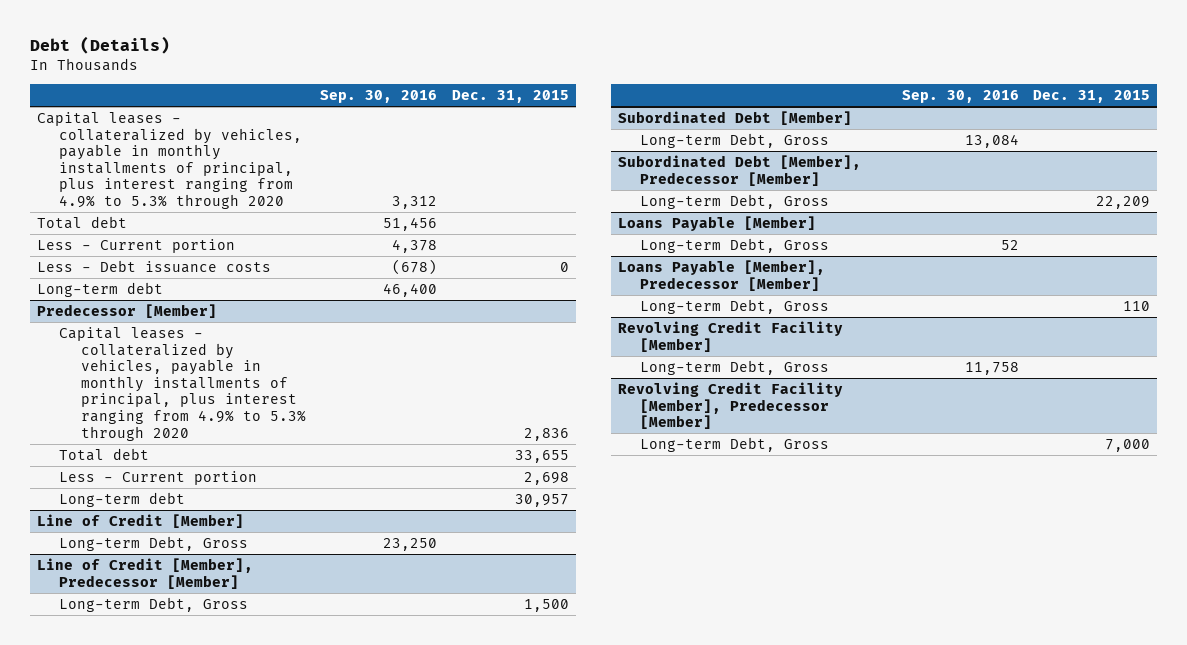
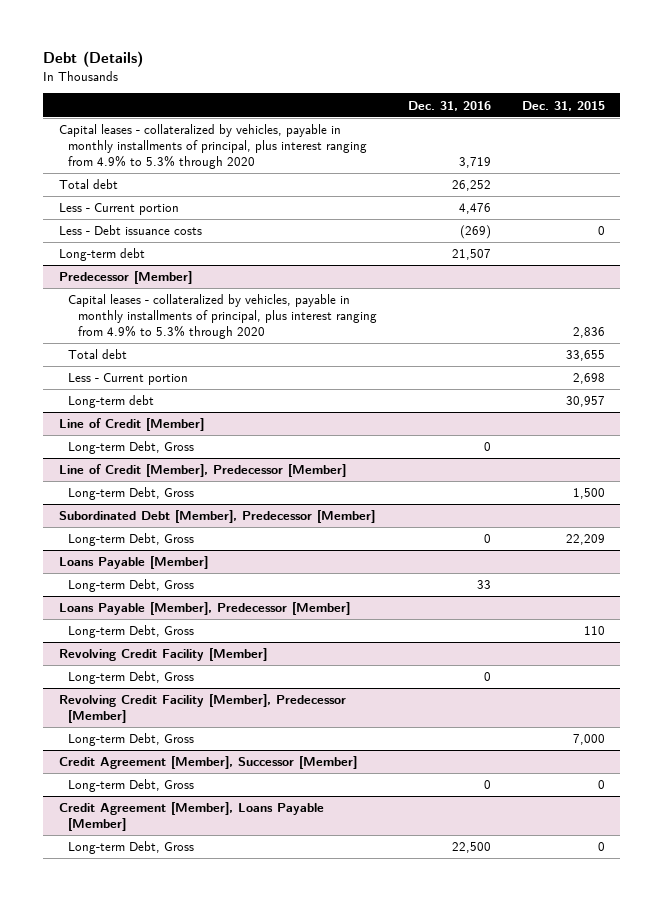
[320,89,438,103] Sep. 30, 2016 -> none
none -> [407,100,491,111] Dec. 31, 2016
[618,110,853,125] Subordinated Debt [Member] -> none
[640,132,830,148] Long-term Debt, Gross -> none
none -> [58,756,357,770] Credit Agreement [Member], Successor [Member]
none -> [68,779,195,793] Long-term Debt, Gross
none -> [58,802,324,832] Credit Agreement [Member], Loans Payable [Member]
none -> [68,841,195,855] Long-term Debt, Gross

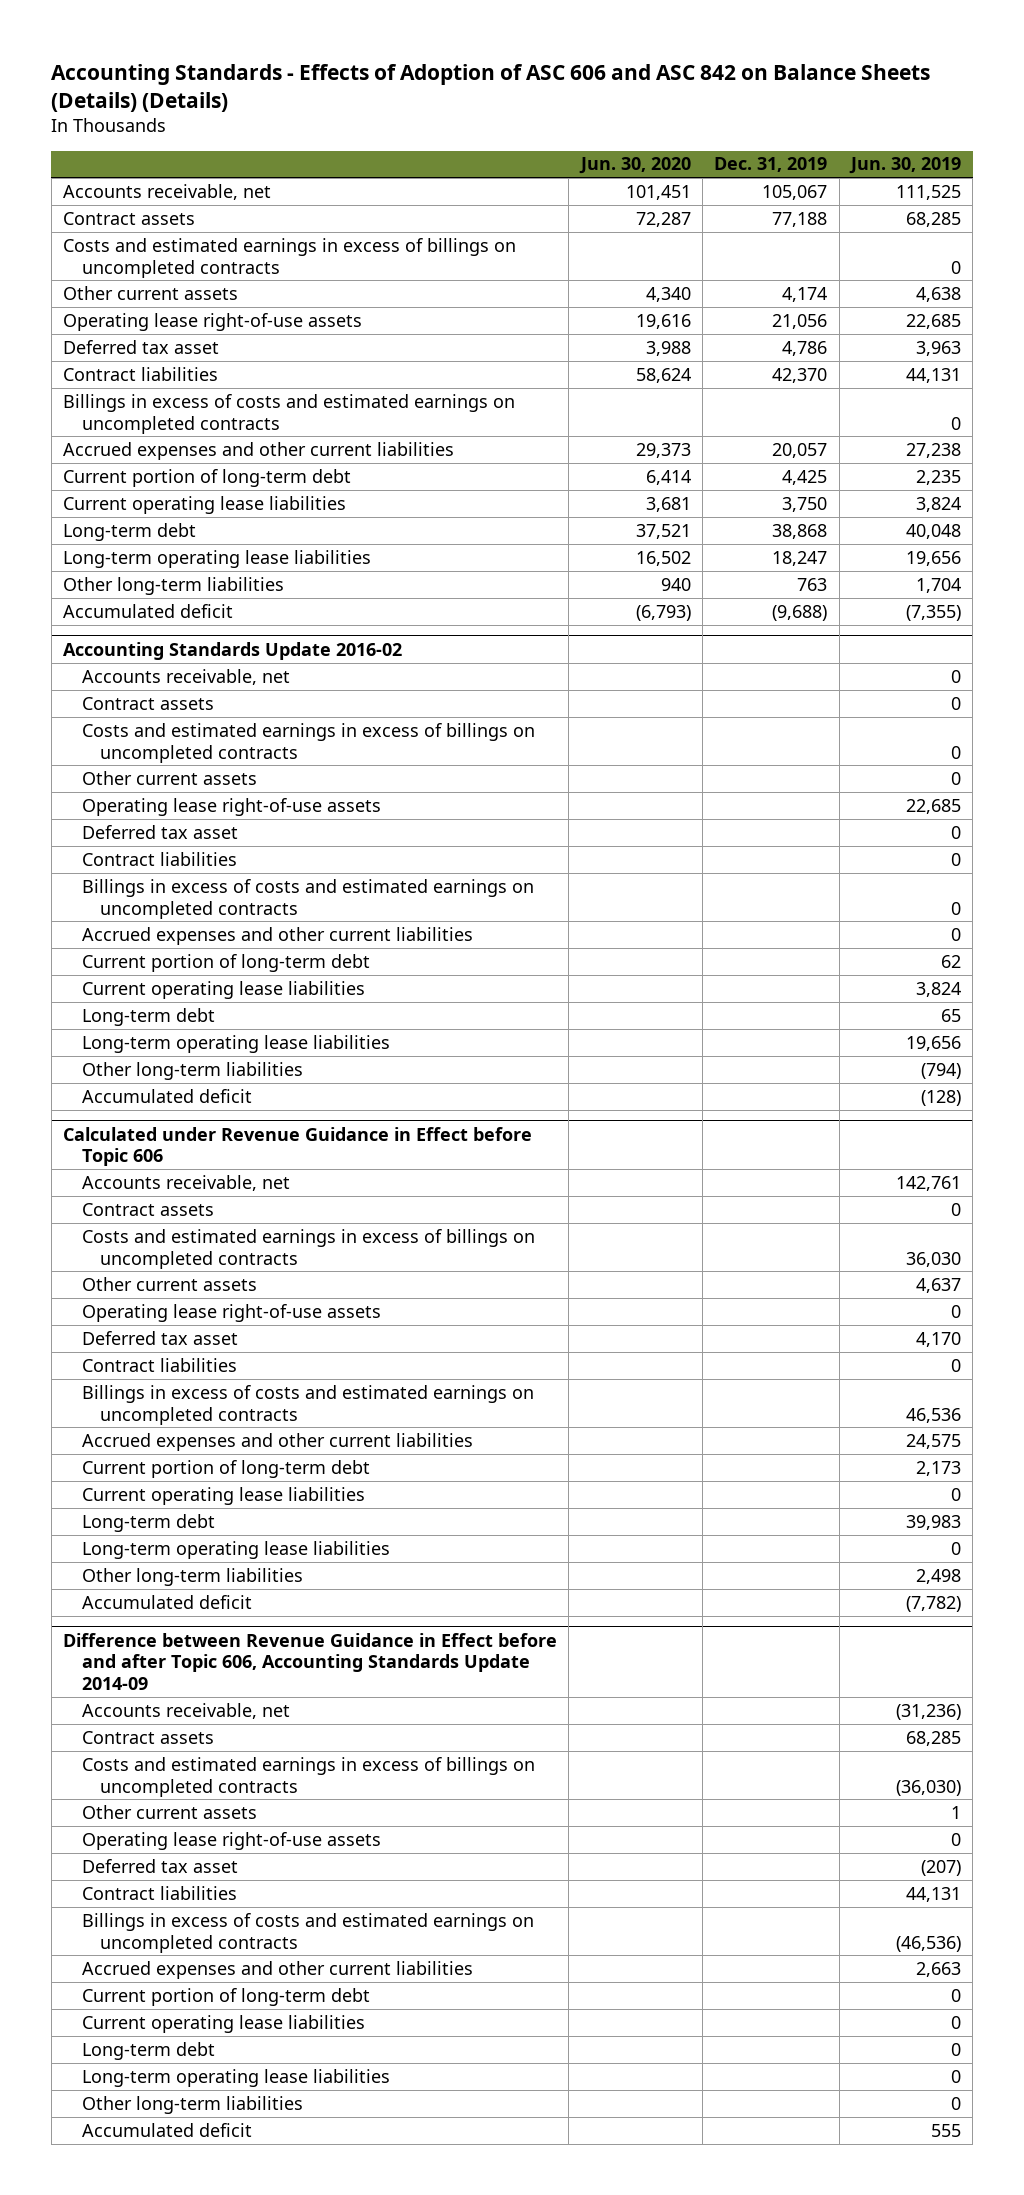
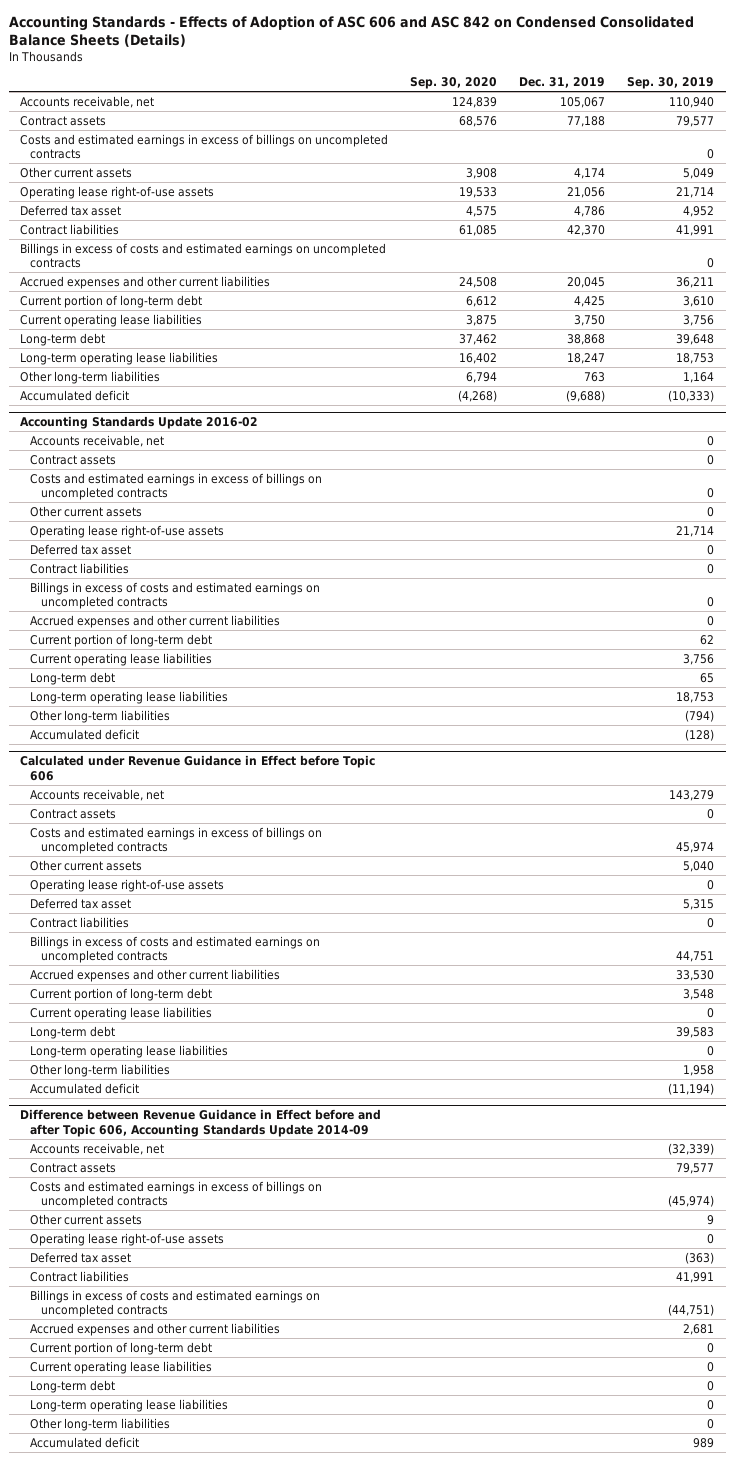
[51,63,931,112] Accounting Standards - Effects of Adoption of ASC 606 and ASC 842 on Balance Sheets (Details) (Details) -> [9,16,695,48] Accounting Standards - Effects of Adoption of ASC 606 and ASC 842 on Condensed Consolidated Balance Sheets (Details)
[578,157,691,175] Jun. 30, 2020 -> none
[848,157,961,175] Jun. 30, 2019 -> none
none -> [410,77,498,90] Sep. 30, 2020
none -> [627,77,715,90] Sep. 30, 2019
[772,442,828,458] 20,057 -> [567,276,606,288] 20,045

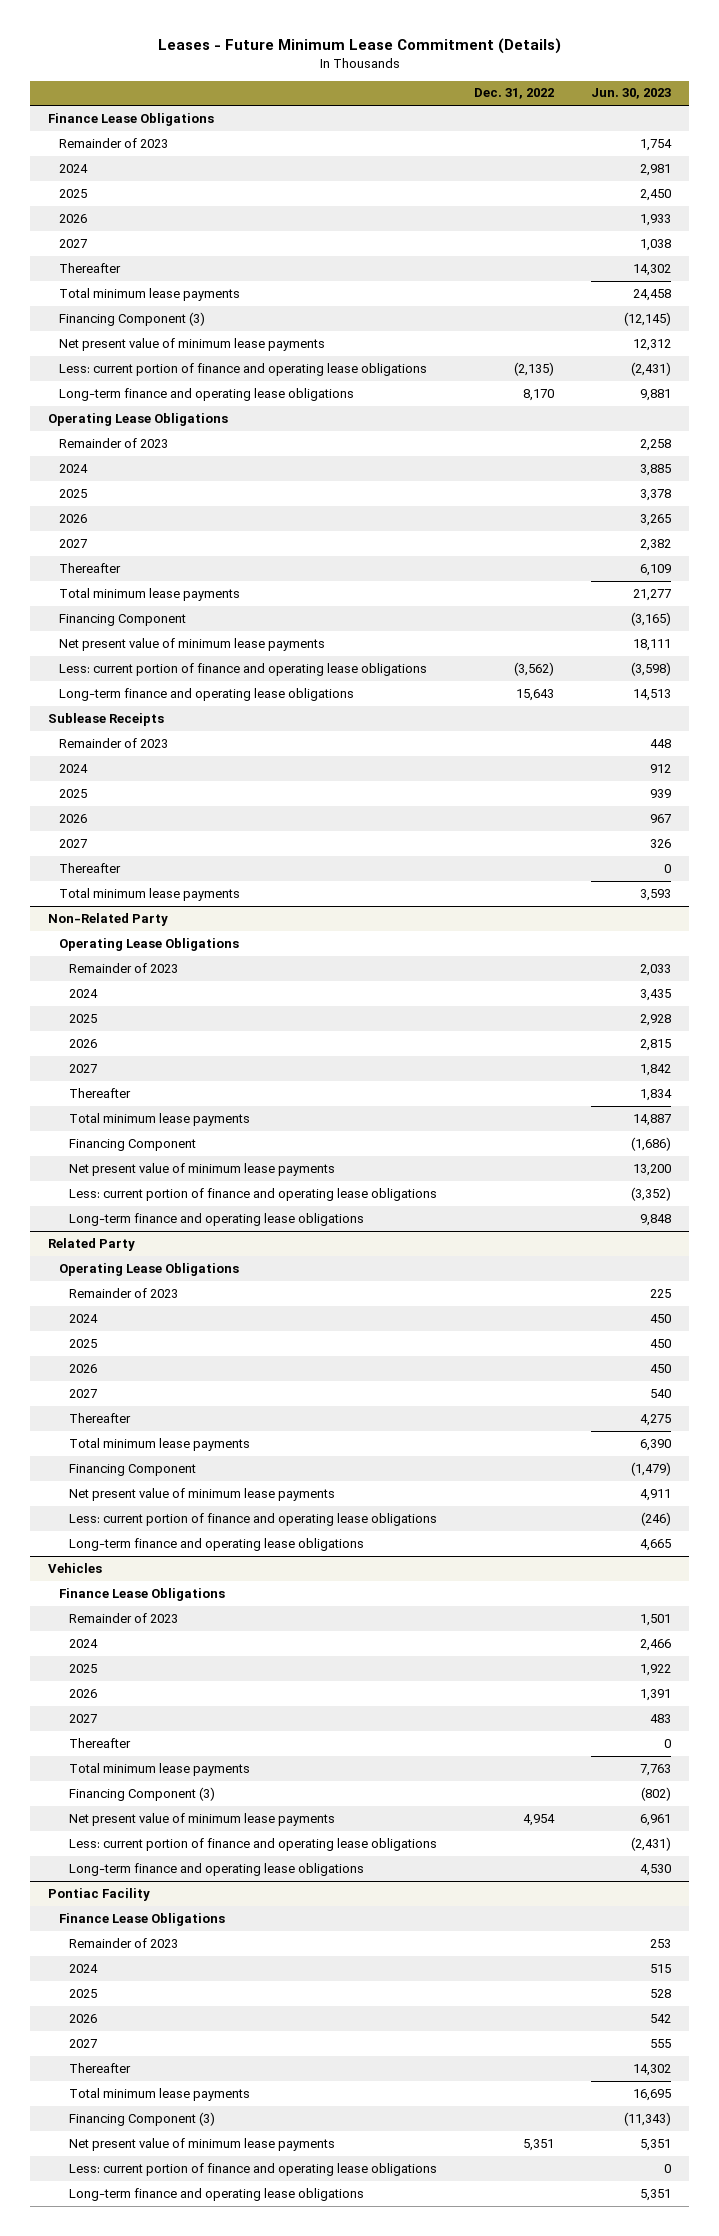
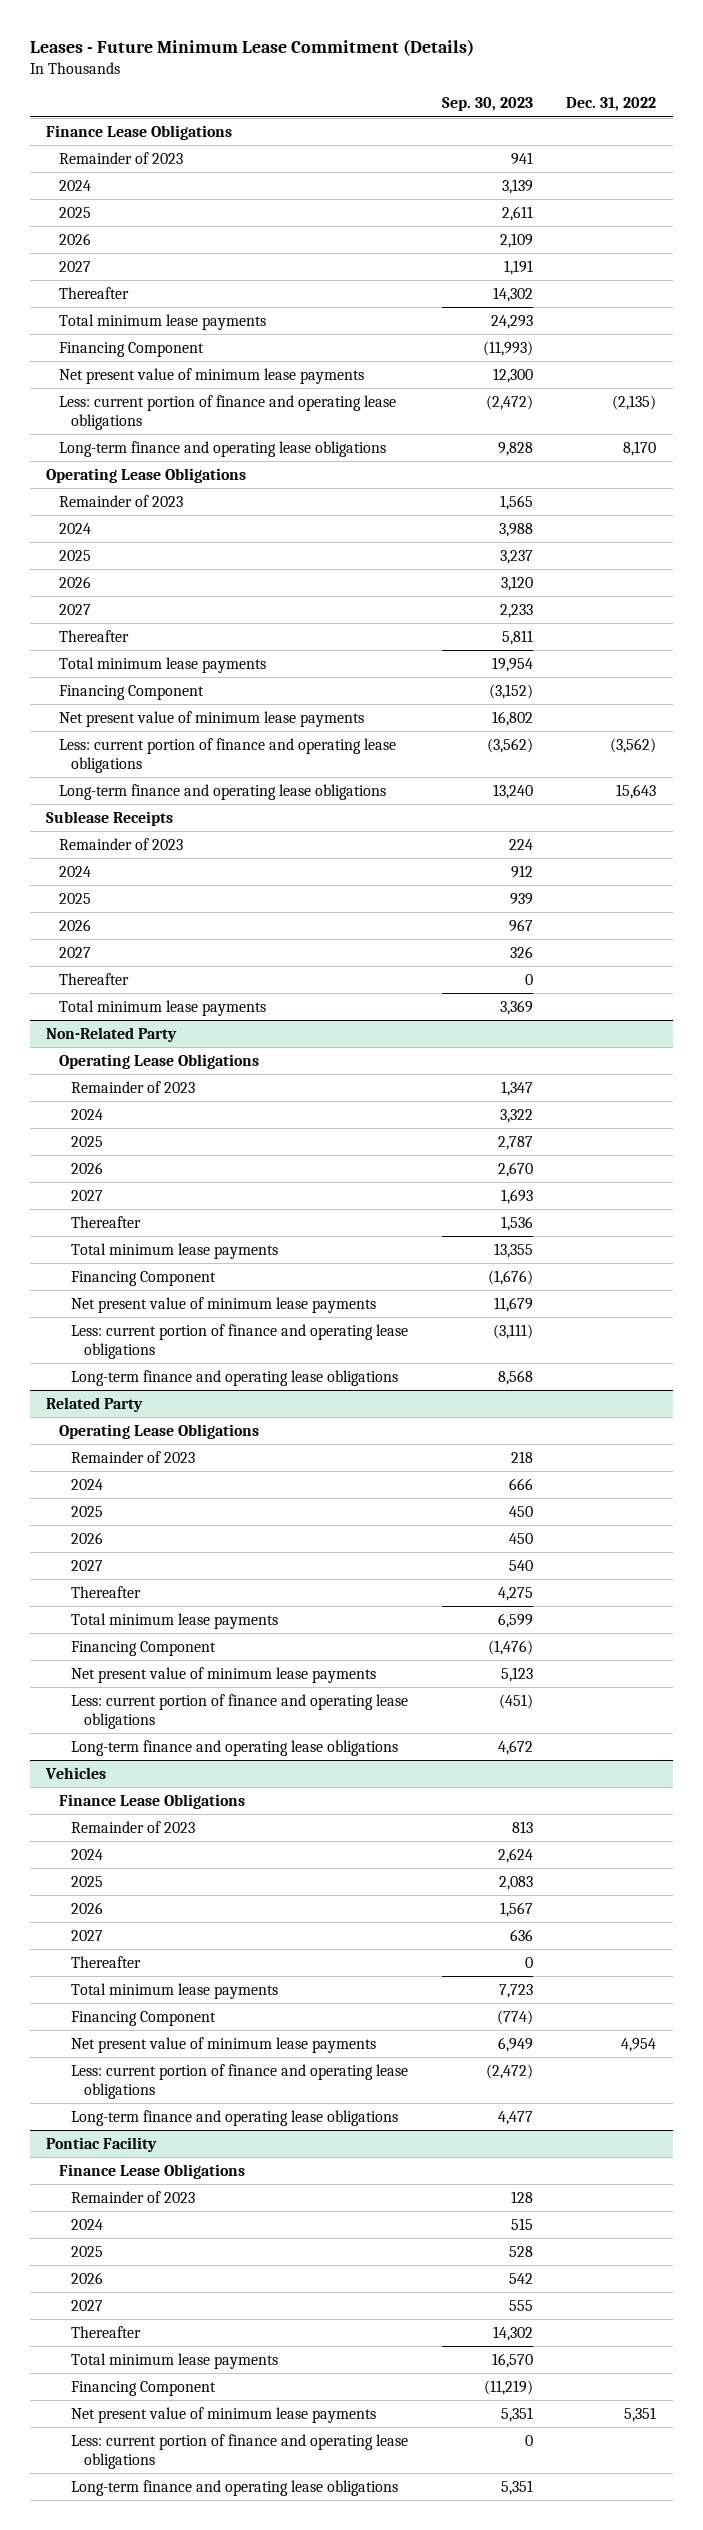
[590,88,671,100] Jun. 30, 2023 -> none
none -> [441,97,533,112] Sep. 30, 2023
[58,311,205,326] Financing Component (3) -> [58,341,204,357] Financing Component
[69,1786,216,1801] Financing Component (3) -> [71,2010,217,2026] Financing Component
[69,2111,216,2126] Financing Component (3) -> [71,2380,217,2396] Financing Component

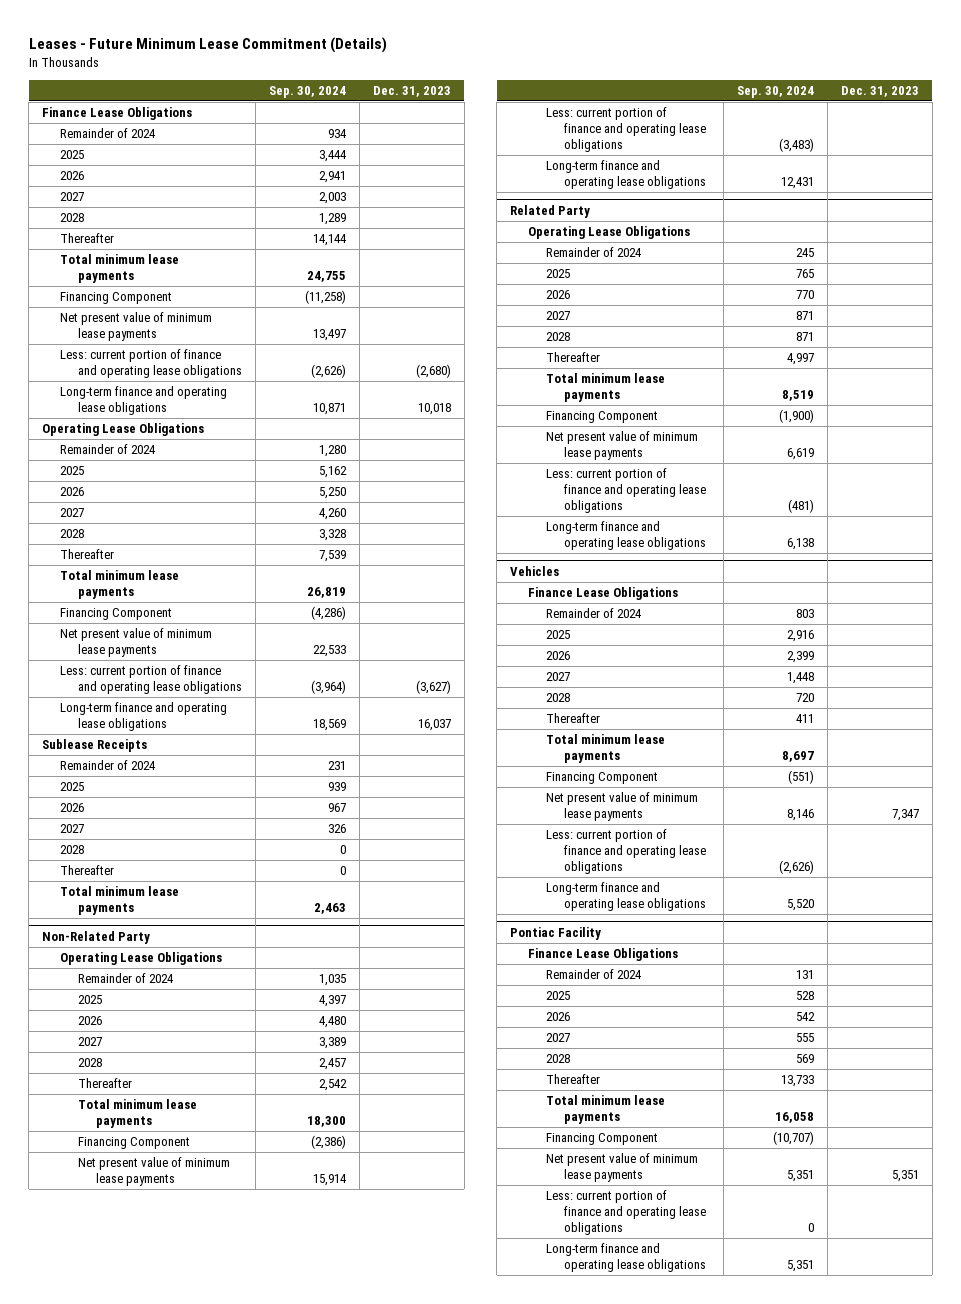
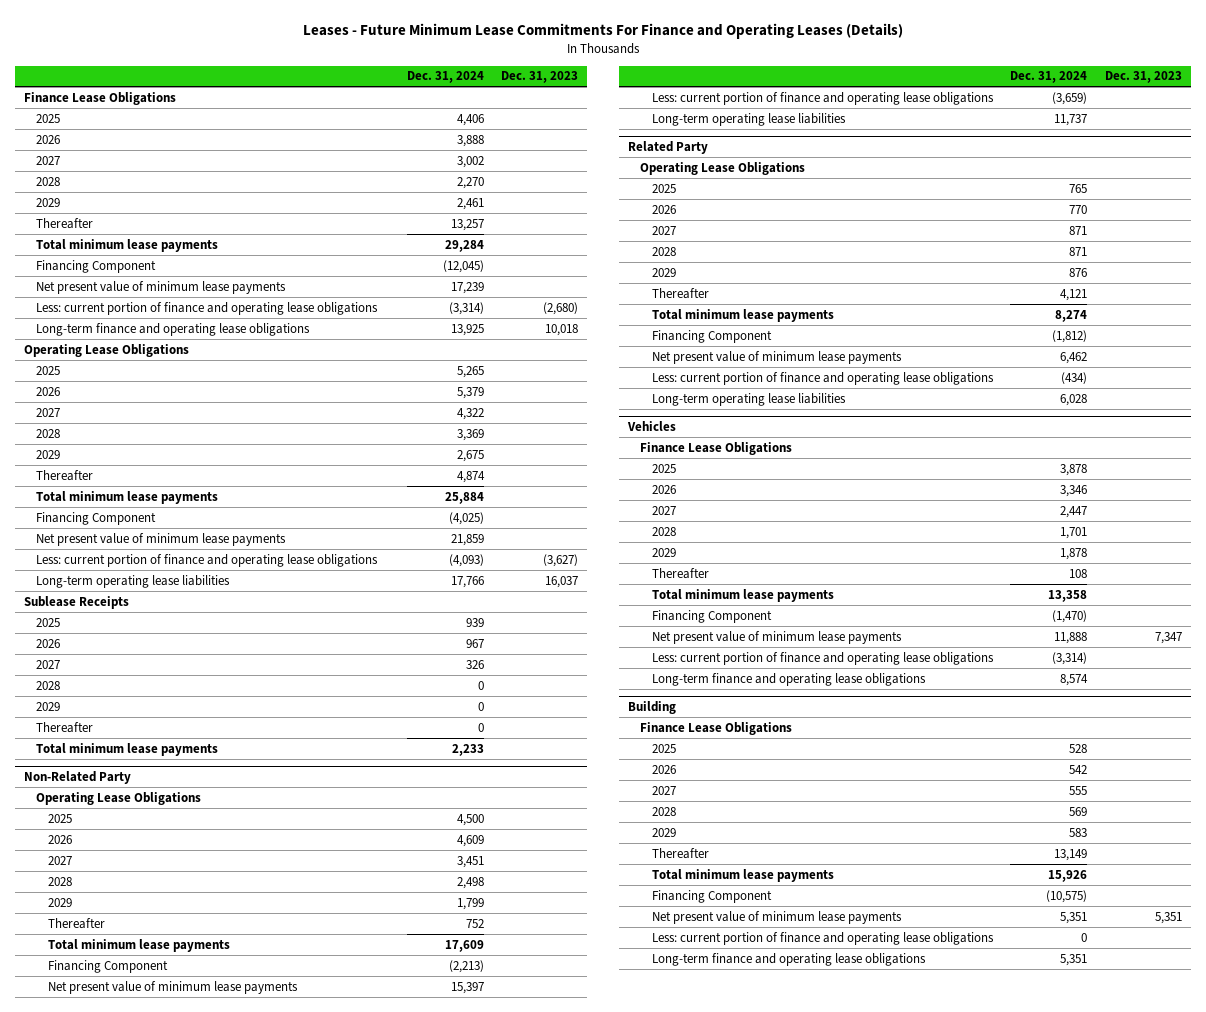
[28,37,387,54] Leases - Future Minimum Lease Commitment (Details) -> [303,23,904,40] Leases - Future Minimum Lease Commitments For Finance and Operating Leases (Details)
[268,85,346,98] Sep. 30, 2024 -> none
none -> [406,71,484,84] Dec. 31, 2024
[60,128,157,139] Remainder of 2024 -> none
none -> [36,197,61,207] 2029
[60,444,157,455] Remainder of 2024 -> none
none -> [36,449,61,459] 2029
[60,702,228,732] Long-term finance and operating lease obligations -> [36,574,231,588] Long-term operating lease liabilities
[60,760,157,771] Remainder of 2024 -> none
none -> [36,701,61,711] 2029
[78,973,175,984] Remainder of 2024 -> none
none -> [47,897,72,907] 2029
[545,160,706,190] Long-term finance and operating lease obligations -> [651,112,846,126] Long-term operating lease liabilities
[545,247,642,258] Remainder of 2024 -> none
none -> [651,267,676,277] 2029
[545,521,706,551] Long-term finance and operating lease obligations -> [651,392,846,406] Long-term operating lease liabilities
[545,608,642,619] Remainder of 2024 -> none
none -> [651,547,676,557] 2029
[510,927,602,941] Pontiac Facility -> [628,701,677,715] Building
[545,969,642,980] Remainder of 2024 -> none
none -> [651,827,676,837] 2029

